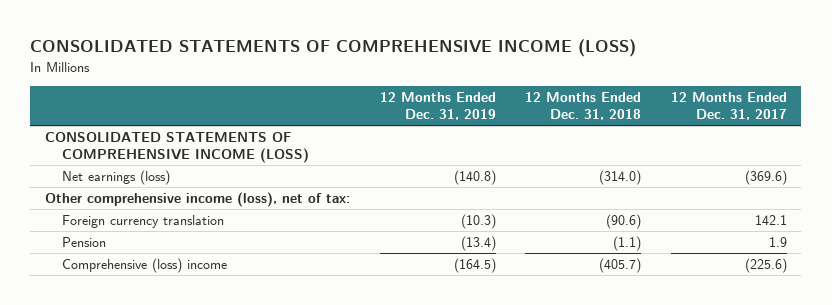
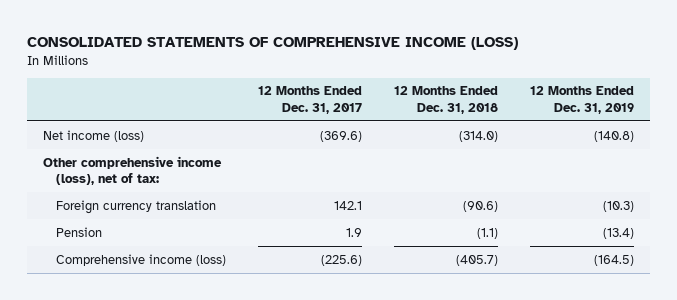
[45,132,309,163] CONSOLIDATED STATEMENTS OF COMPREHENSIVE INCOME (LOSS) -> none
[61,170,170,186] Net earnings (loss) -> [42,129,144,142] Net income (loss)
[61,258,227,274] Comprehensive (loss) income -> [56,253,227,266] Comprehensive income (loss)

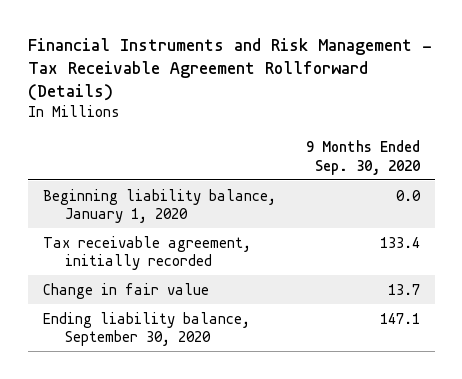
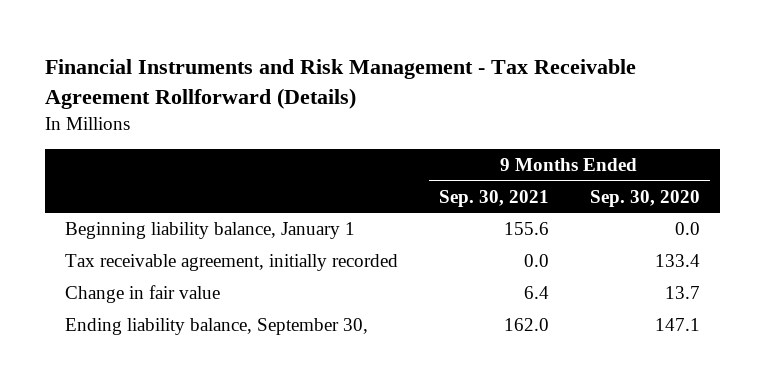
none -> [438,189,549,207] Sep. 30, 2021
[42,188,276,224] Beginning liability balance, January 1, 2020 -> [64,222,355,240] Beginning liability balance, January 1
[42,311,250,347] Ending liability balance, September 30, 2020 -> [64,318,368,336] Ending liability balance, September 30,

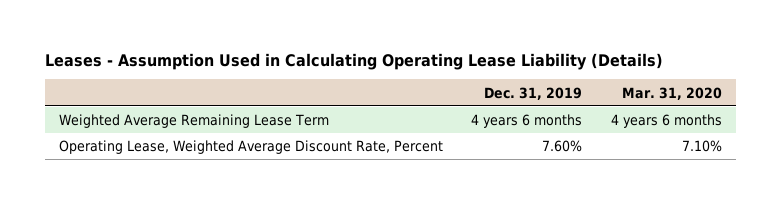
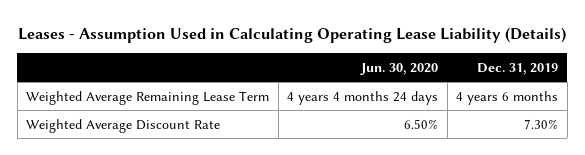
[621,86,722,100] Mar. 31, 2020 -> none
none -> [360,62,439,75] Jun. 30, 2020
[58,140,443,155] Operating Lease, Weighted Average Discount Rate, Percent -> [26,118,221,133] Weighted Average Discount Rate
[542,140,583,153] 7.60% -> [524,118,559,129] 7.30%

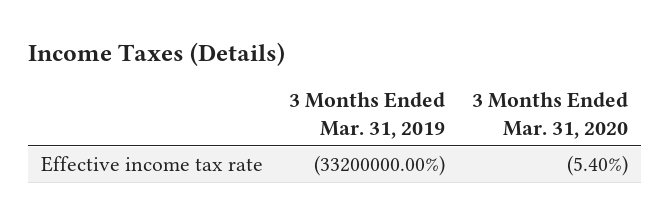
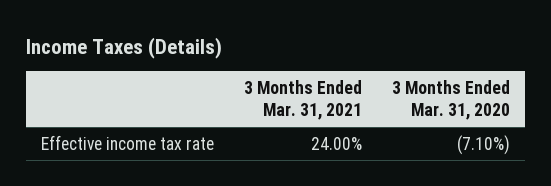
[289,92,446,140] 3 Months Ended Mar. 31, 2019 -> none
none -> [244,80,363,121] 3 Months Ended Mar. 31, 2021
[566,155,628,177] (5.40%) -> [457,134,511,155] (7.10%)

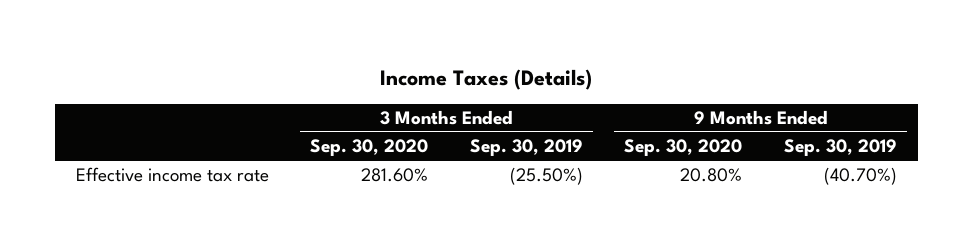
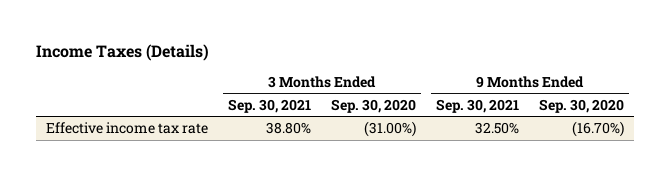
[469,139,583,157] Sep. 30, 2019 -> none
[784,139,898,157] Sep. 30, 2019 -> none
none -> [227,98,311,113] Sep. 30, 2021
none -> [436,98,520,113] Sep. 30, 2021
[361,168,429,183] 281.60% -> [363,121,416,138] (31.00%)
[680,168,743,183] 20.80% -> [572,121,625,138] (16.70%)

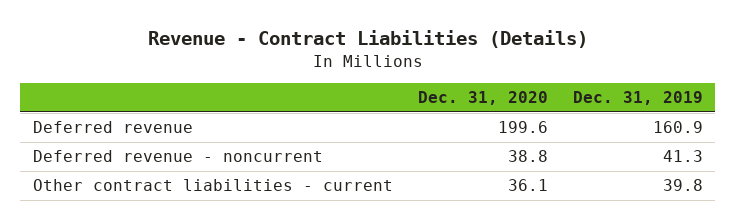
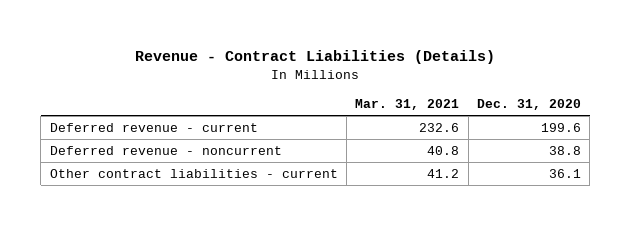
[572,91,703,106] Dec. 31, 2019 -> none
none -> [355,99,460,111] Mar. 31, 2021
[32,121,193,134] Deferred revenue -> [49,122,258,132] Deferred revenue - current

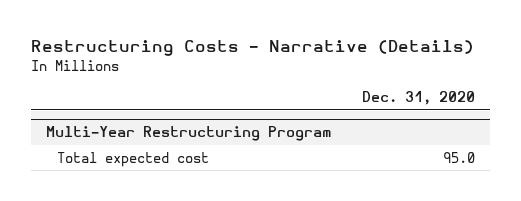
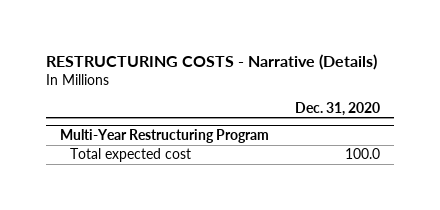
[31,40,475,57] Restructuring Costs - Narrative (Details) -> [46,54,378,71] RESTRUCTURING COSTS - Narrative (Details)
[442,151,475,163] 95.0 -> [345,148,381,160] 100.0

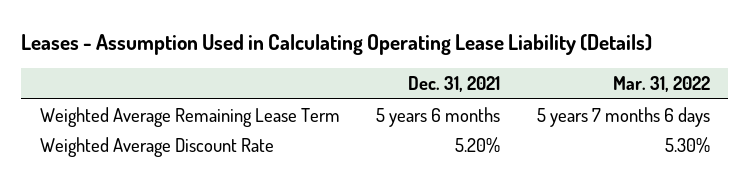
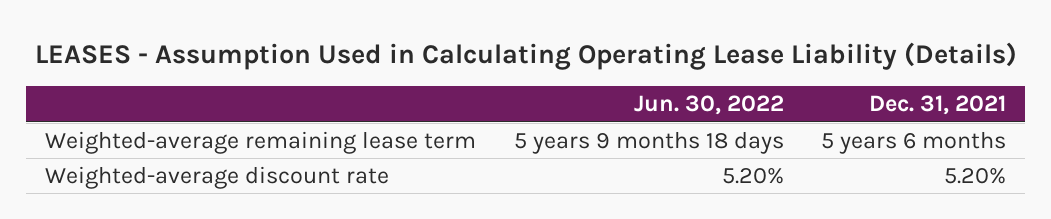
[21,33,653,55] Leases - Assumption Used in Calculating Operating Lease Liability (Details) -> [34,41,1017,70] LEASES - Assumption Used in Calculating Operating Lease Liability (Details)
[612,76,710,93] Mar. 31, 2022 -> none
none -> [633,95,784,116] Jun. 30, 2022
[39,106,340,127] Weighted Average Remaining Lease Term -> [44,131,476,155] Weighted-average remaining lease term
[39,136,274,157] Weighted Average Discount Rate -> [44,166,389,190] Weighted-average discount rate

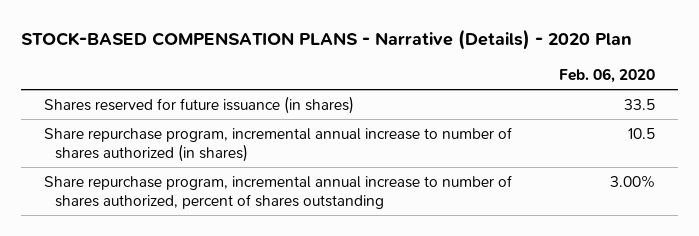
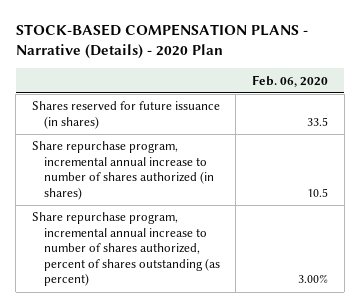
[44,174,513,209] Share repurchase program, incremental annual increase to number of shares authorized, percent of shares outstanding -> [31,212,220,287] Share repurchase program, incremental annual increase to number of shares authorized, percent of shares outstanding (as percent)

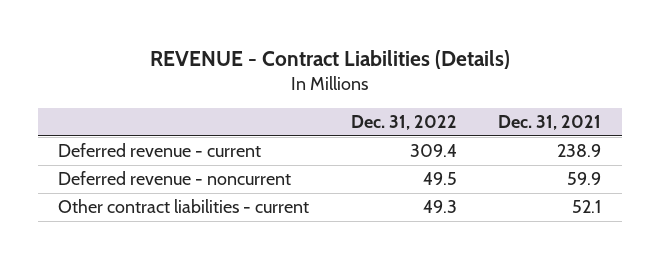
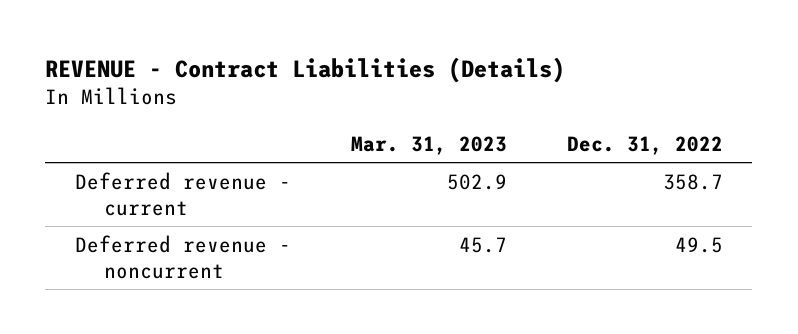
[497,115,601,131] Dec. 31, 2021 -> none
none -> [350,135,507,155] Mar. 31, 2023
[409,144,457,158] 309.4 -> [662,173,723,190] 358.7
[58,199,310,214] Other contract liabilities - current -> none

